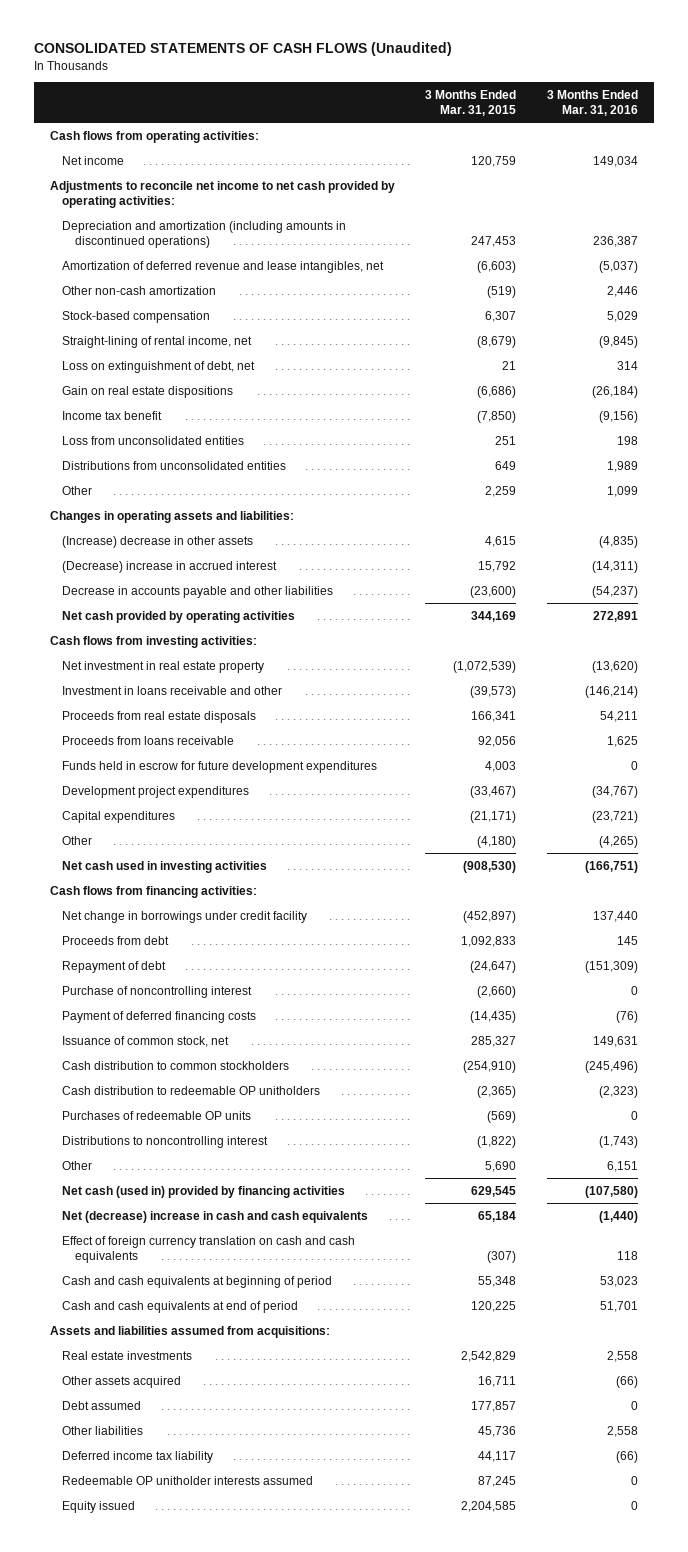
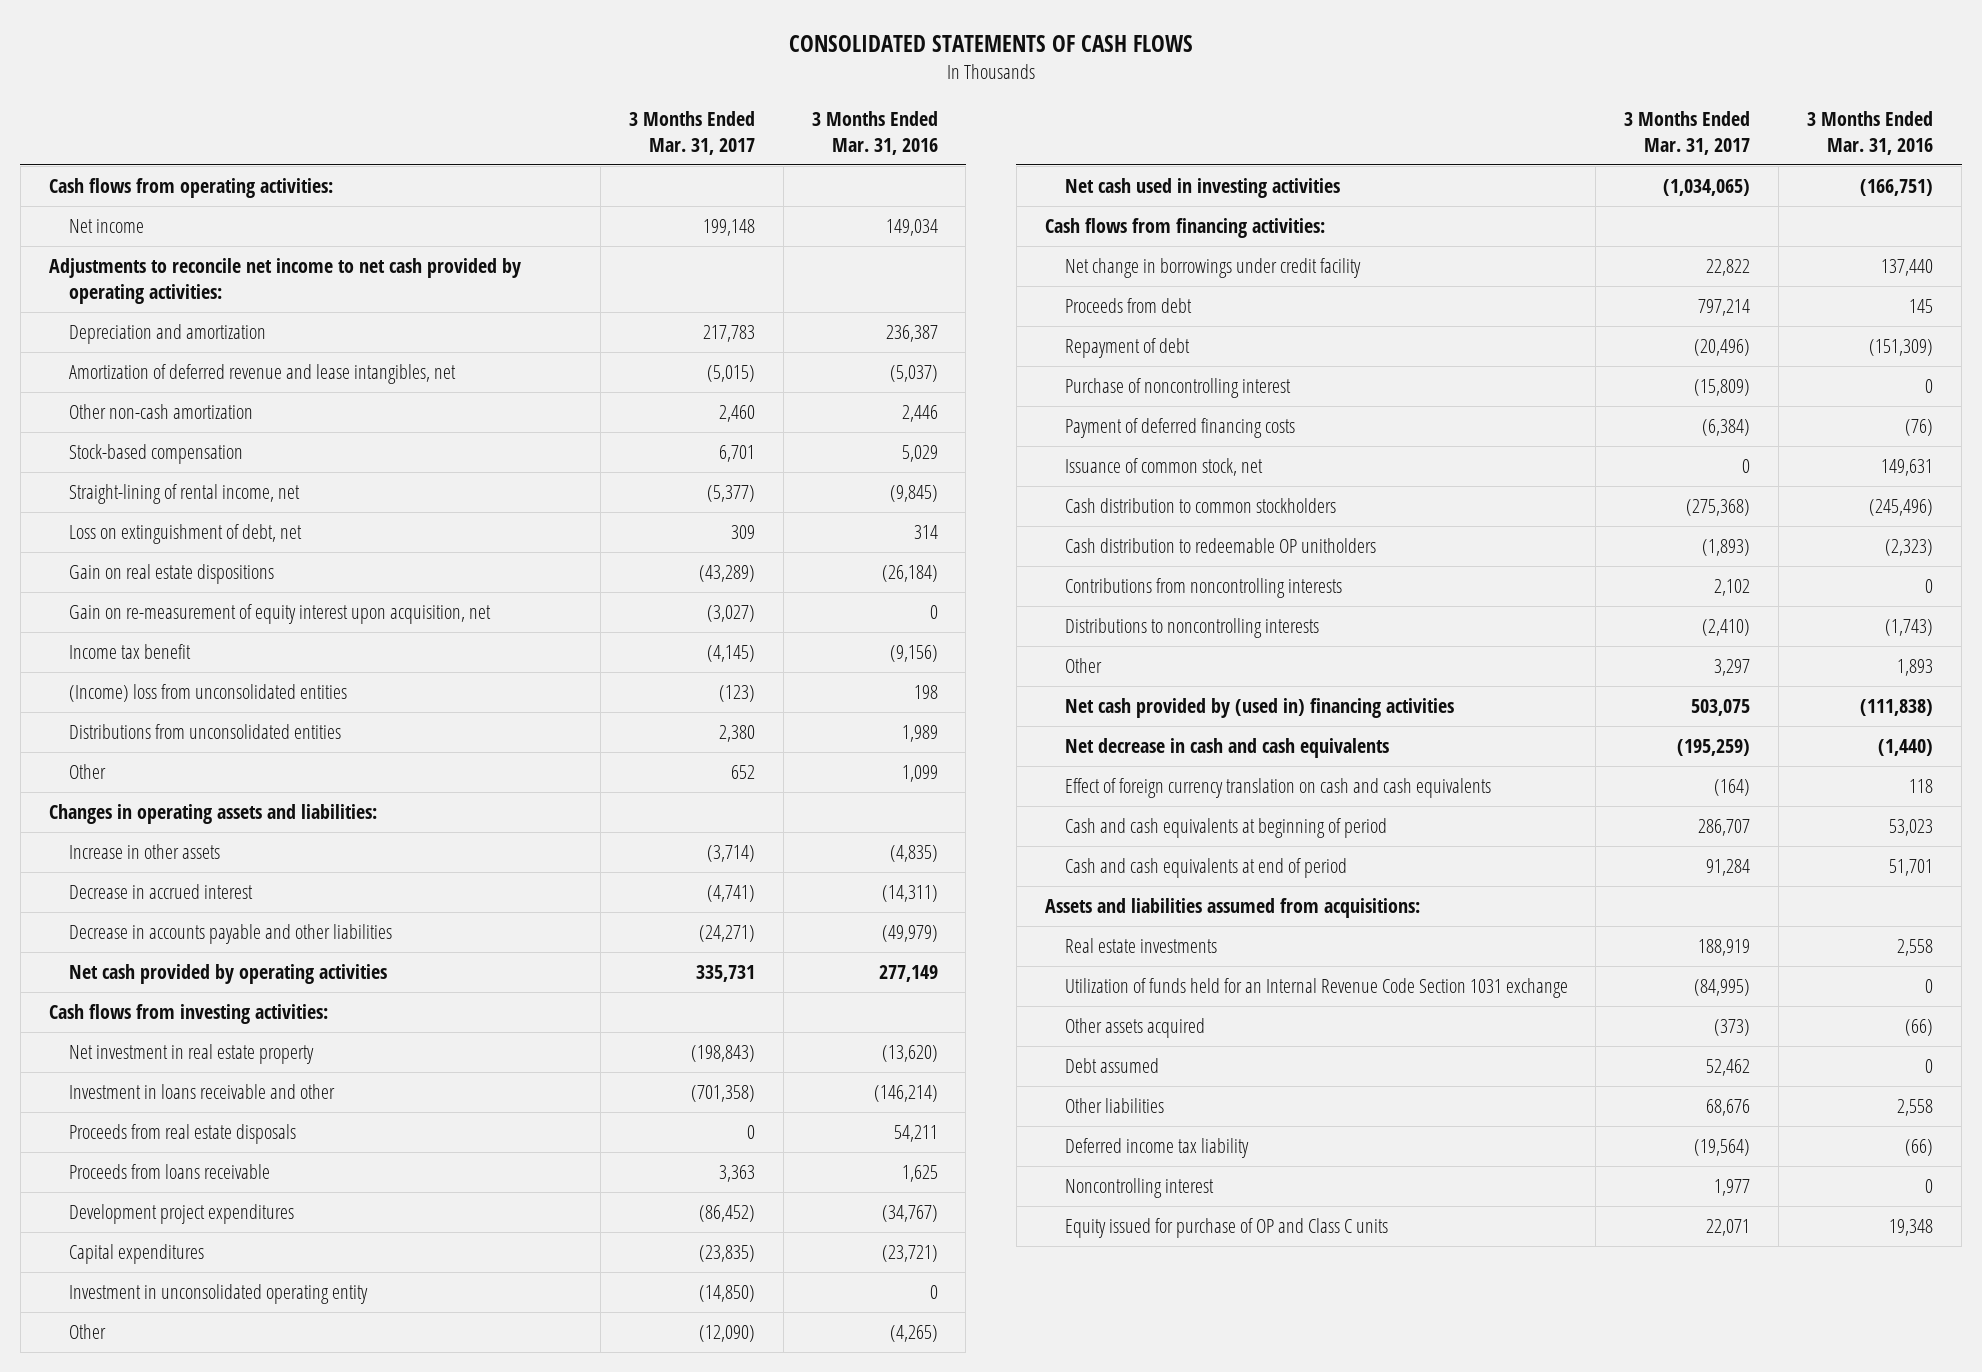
[34,42,453,57] CONSOLIDATED STATEMENTS OF CASH FLOWS (Unaudited) -> [789,34,1194,52] CONSOLIDATED STATEMENTS OF CASH FLOWS
[425,89,517,117] 3 Months Ended Mar. 31, 2015 -> none
none -> [628,111,755,155] 3 Months Ended Mar. 31, 2017
[62,220,347,249] Depreciation and amortization (including amounts in discontinued operations) -> [68,324,266,345] Depreciation and amortization
none -> [68,604,491,625] Gain on re-measurement of equity interest upon acquisition, net
[62,435,245,445] Loss from unconsolidated entities -> [68,684,347,703] (Income) loss from unconsolidated entities
[62,535,254,548] (Increase) decrease in other assets -> [68,844,220,860] Increase in other assets
[62,560,278,573] (Decrease) increase in accrued interest -> [68,884,253,900] Decrease in accrued interest
[592,585,639,598] (54,237) -> [881,925,938,943] (49,979)
[593,610,639,622] 272,891 -> [878,965,938,983] 277,149
[62,760,378,773] Funds held in escrow for future development expenditures -> none
none -> [68,1284,368,1305] Investment in unconsolidated operating entity
[62,1110,252,1120] Purchases of redeemable OP units -> none
none -> [1064,578,1342,599] Contributions from noncontrolling interests
[62,1135,269,1148] Distributions to noncontrolling interest -> [1064,618,1319,639] Distributions to noncontrolling interests
[607,1160,639,1172] 6,151 -> [1897,659,1934,677] 1,893
[62,1185,346,1198] Net cash (used in) provided by financing activities -> [1064,698,1454,719] Net cash provided by (used in) financing activities
[585,1185,639,1198] (107,580) -> [1860,699,1934,717] (111,838)
[62,1210,369,1223] Net (decrease) increase in cash and cash equivalents -> [1064,738,1389,759] Net decrease in cash and cash equivalents
none -> [1064,978,1568,999] Utilization of funds held for an Internal Revenue Code Section 1031 exchange
[62,1500,136,1513] Equity issued -> none
[62,1475,314,1485] Redeemable OP unitholder interests assumed -> [1064,1178,1214,1199] Noncontrolling interest
none -> [1064,1218,1388,1239] Equity issued for purchase of OP and Class C units

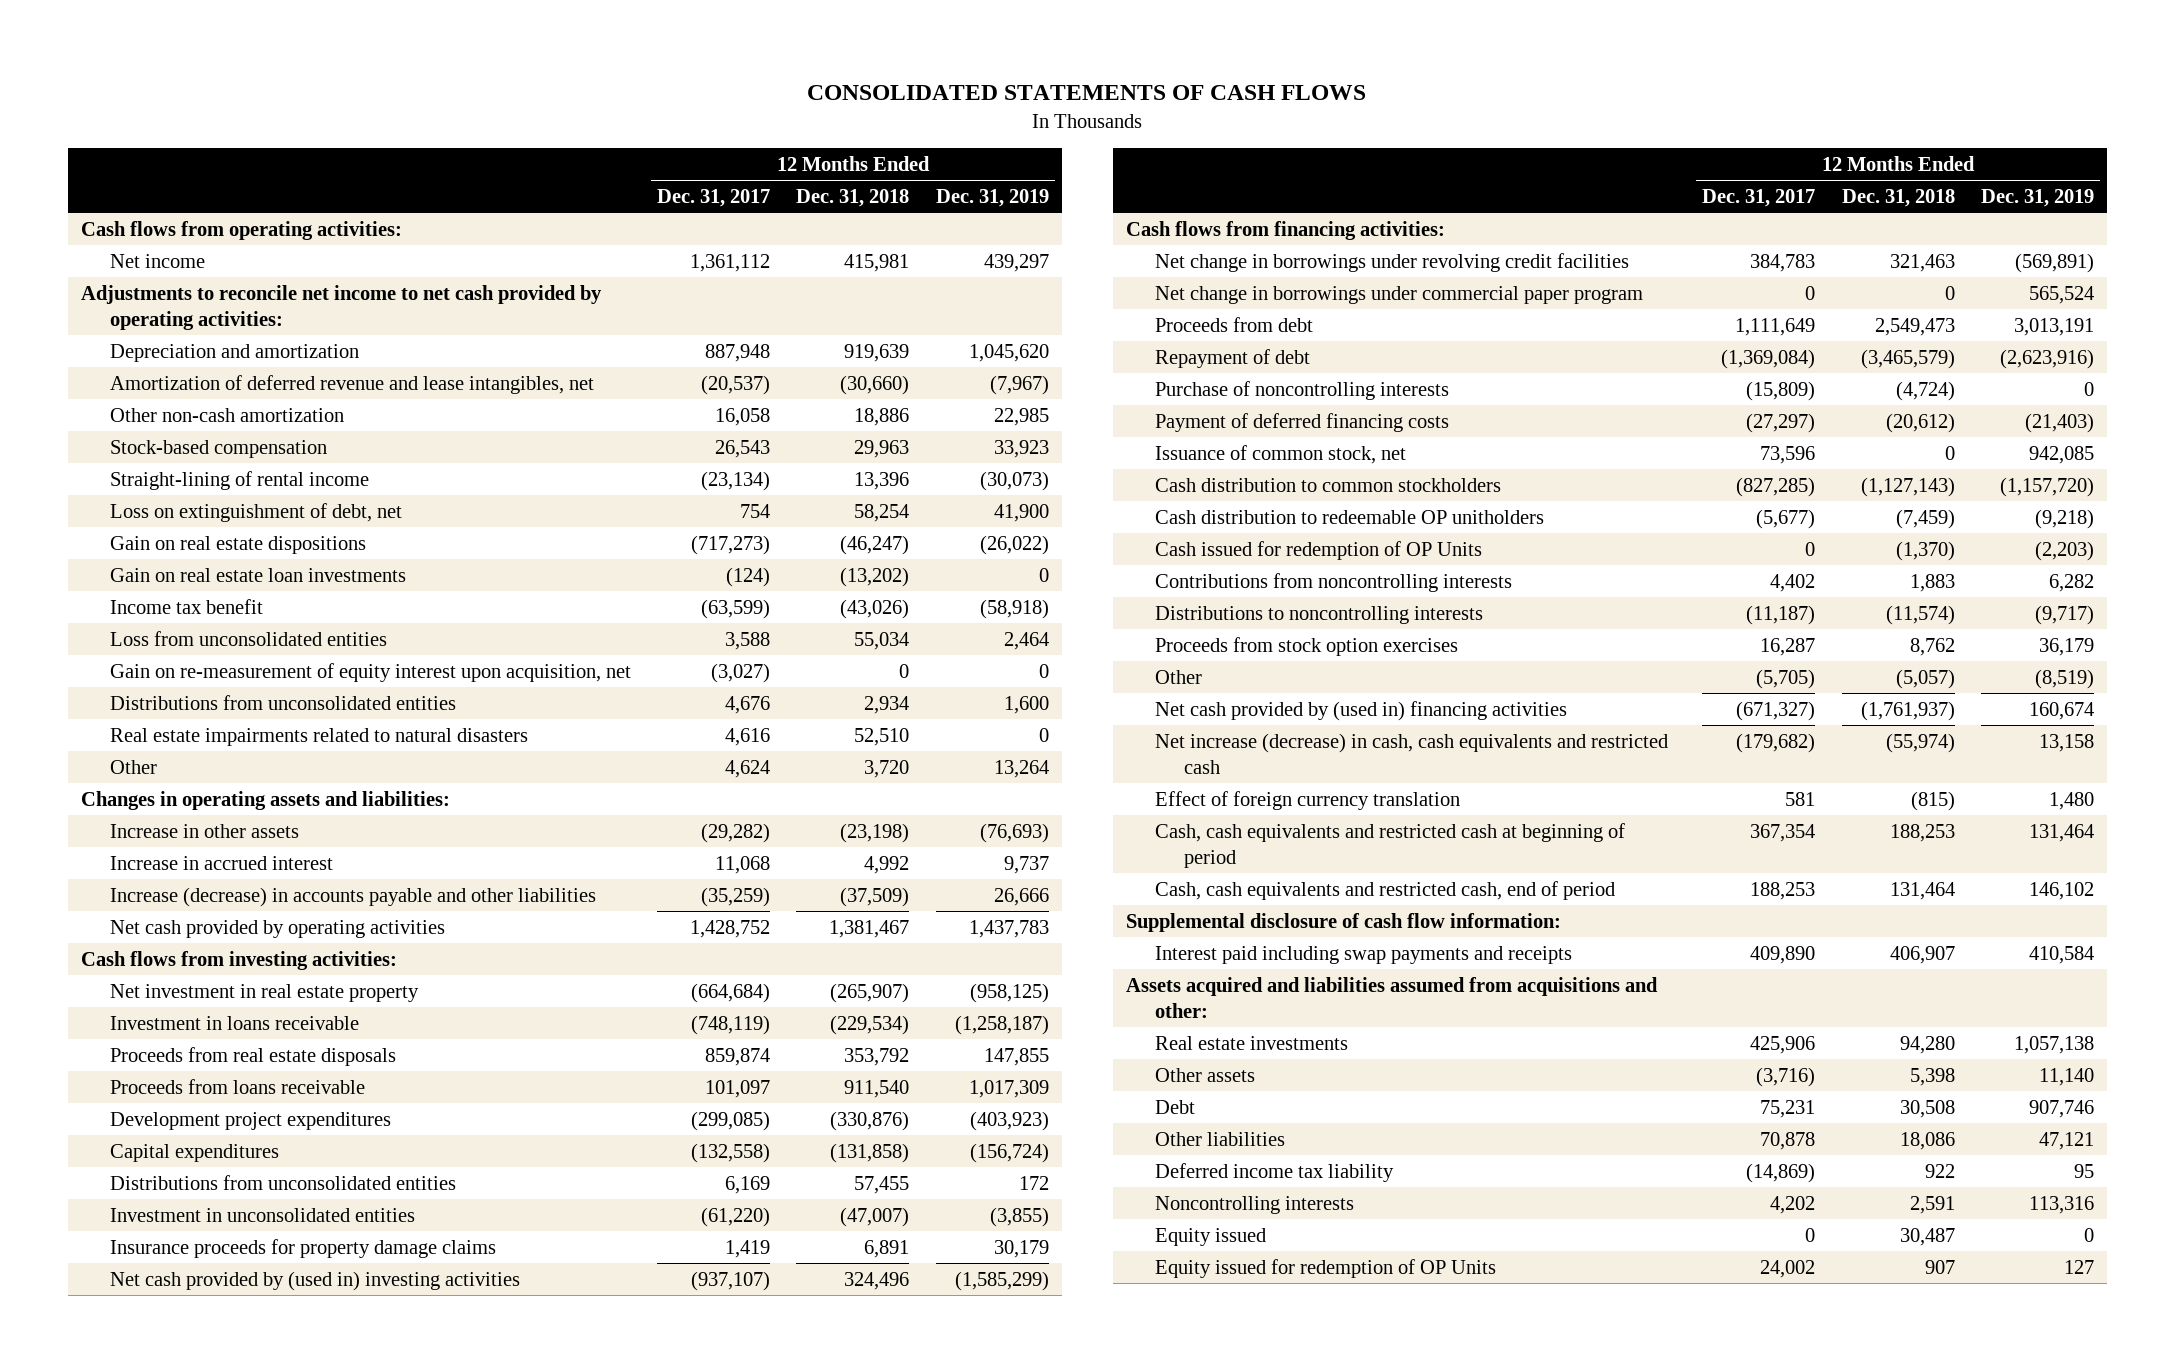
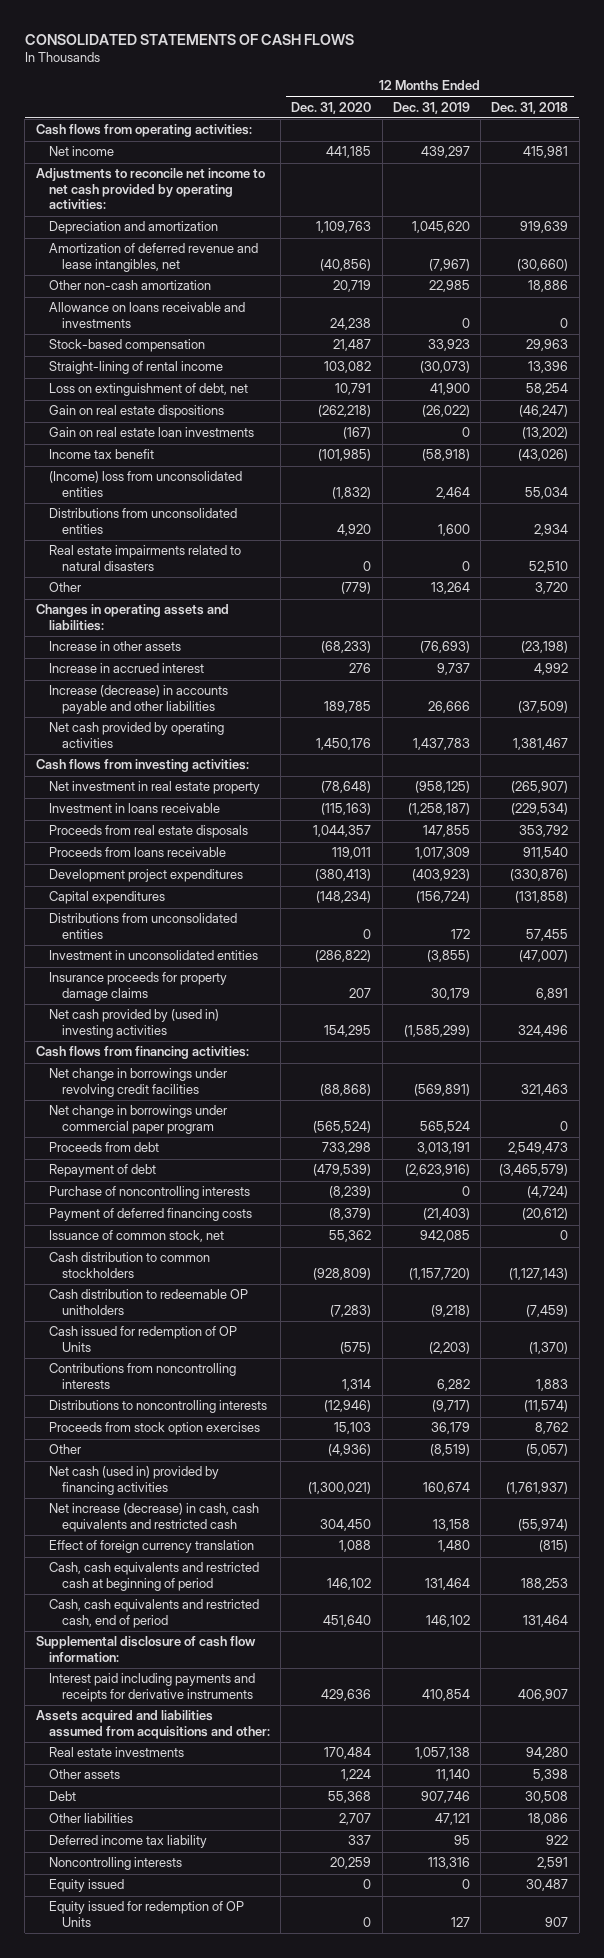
[657,189,771,208] Dec. 31, 2017 -> none
none -> [291,101,372,114] Dec. 31, 2020
none -> [48,302,245,328] Allowance on loans receivable and investments
[109,662,631,682] Gain on re-measurement of equity interest upon acquisition, net -> none
[109,630,387,646] Loss from unconsolidated entities -> [48,471,242,497] (Income) loss from unconsolidated entities
[1155,700,1568,721] Net cash provided by (used in) financing activities -> [48,1466,219,1495] Net cash (used in) provided by financing activities
[1155,945,1573,964] Interest paid including swap payments and receipts -> [48,1673,255,1702] Interest paid including payments and receipts for derivative instruments
[2028,945,2094,964] 410,584 -> [421,1688,470,1701] 410,854

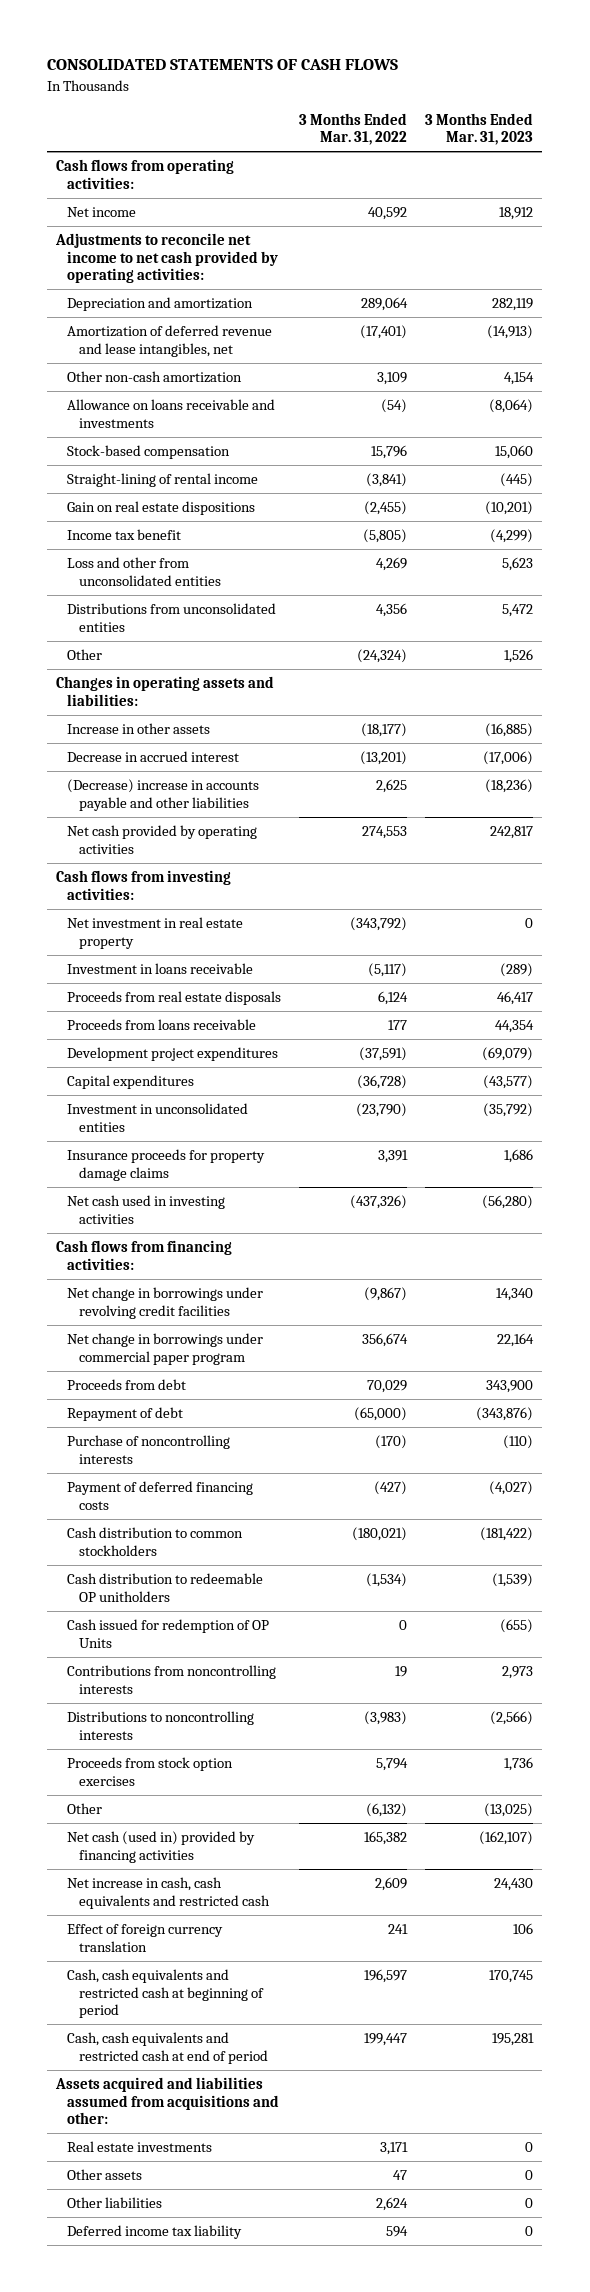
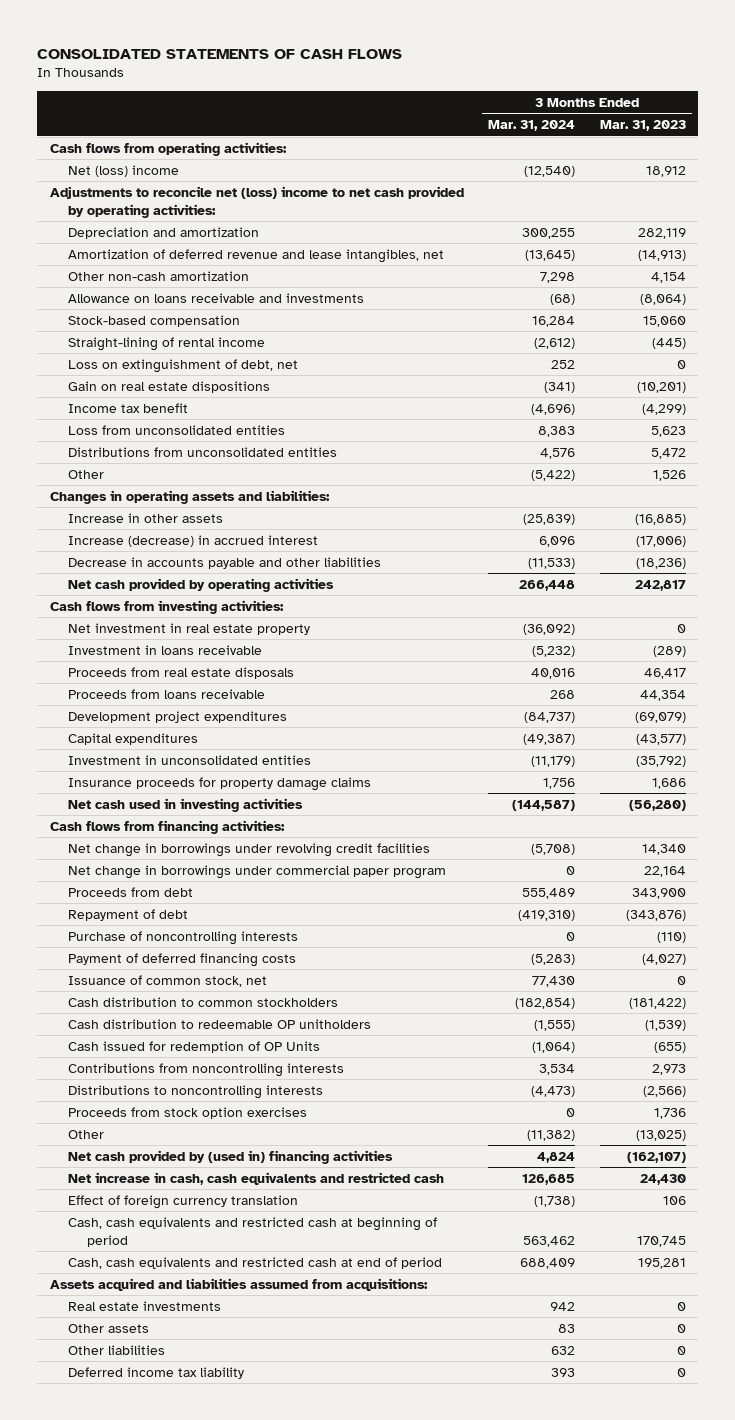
[299,112,408,146] 3 Months Ended Mar. 31, 2022 -> none
none -> [488,120,576,132] Mar. 31, 2024
[67,207,137,218] Net income -> [68,164,180,177] Net (loss) income
[55,233,279,284] Adjustments to reconcile net income to net cash provided by operating activities: -> [49,185,464,218] Adjustments to reconcile net (loss) income to net cash provided by operating activities:
none -> [68,358,299,373] Loss on extinguishment of debt, net
[67,557,221,586] Loss and other from unconsolidated entities -> [68,424,286,435] Loss from unconsolidated entities
[67,751,240,763] Decrease in accrued interest -> [68,534,319,547] Increase (decrease) in accrued interest
[67,779,260,811] (Decrease) increase in accounts payable and other liabilities -> [68,556,382,569] Decrease in accounts payable and other liabilities
none -> [68,974,268,987] Issuance of common stock, net
[67,1831,256,1863] Net cash (used in) provided by financing activities -> [68,1149,394,1164] Net cash provided by (used in) financing activities
[55,2077,280,2125] Assets acquired and liabilities assumed from acquisitions and other: -> [49,1277,428,1291] Assets acquired and liabilities assumed from acquisitions:

